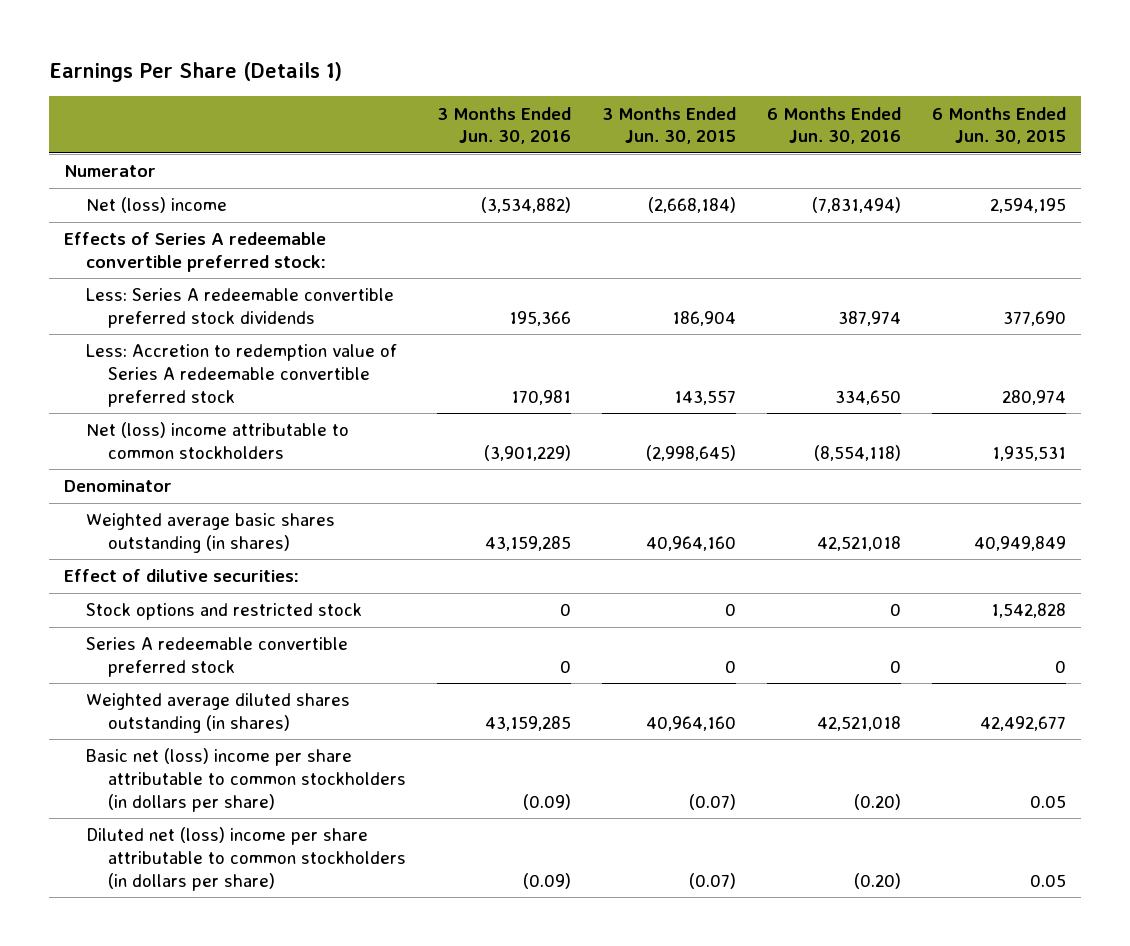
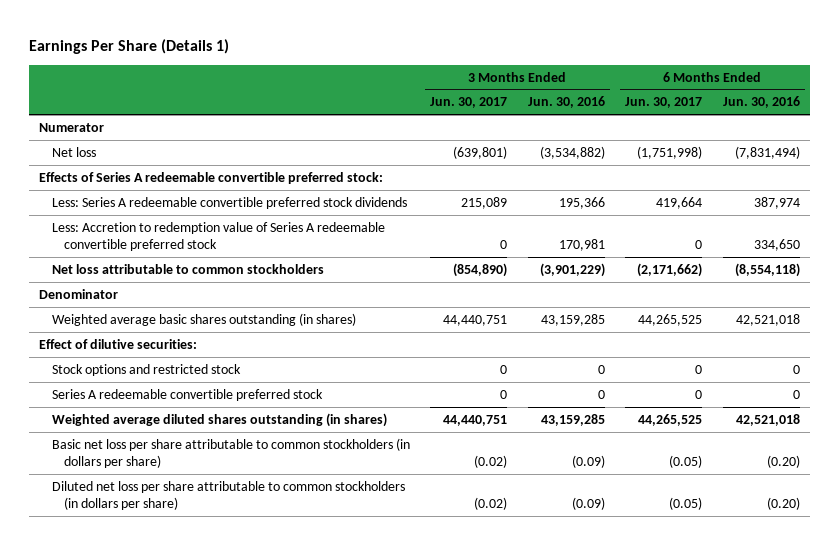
[601,106,736,145] 3 Months Ended Jun. 30, 2015 -> none
[931,106,1066,145] 6 Months Ended Jun. 30, 2015 -> none
none -> [430,97,508,109] Jun. 30, 2017
none -> [625,97,703,109] Jun. 30, 2017
[85,197,227,214] Net (loss) income -> [51,147,96,158] Net loss
[85,422,349,459] Net (loss) income attributable to common stockholders -> [51,264,324,275] Net loss attributable to common stockholders
[85,748,406,812] Basic net (loss) income per share attributable to common stockholders (in dollars per share) -> [51,438,410,469] Basic net loss per share attributable to common stockholders (in dollars per share)
[85,827,406,891] Diluted net (loss) income per share attributable to common stockholders (in dollars per share) -> [51,481,405,511] Diluted net loss per share attributable to common stockholders (in dollars per share)

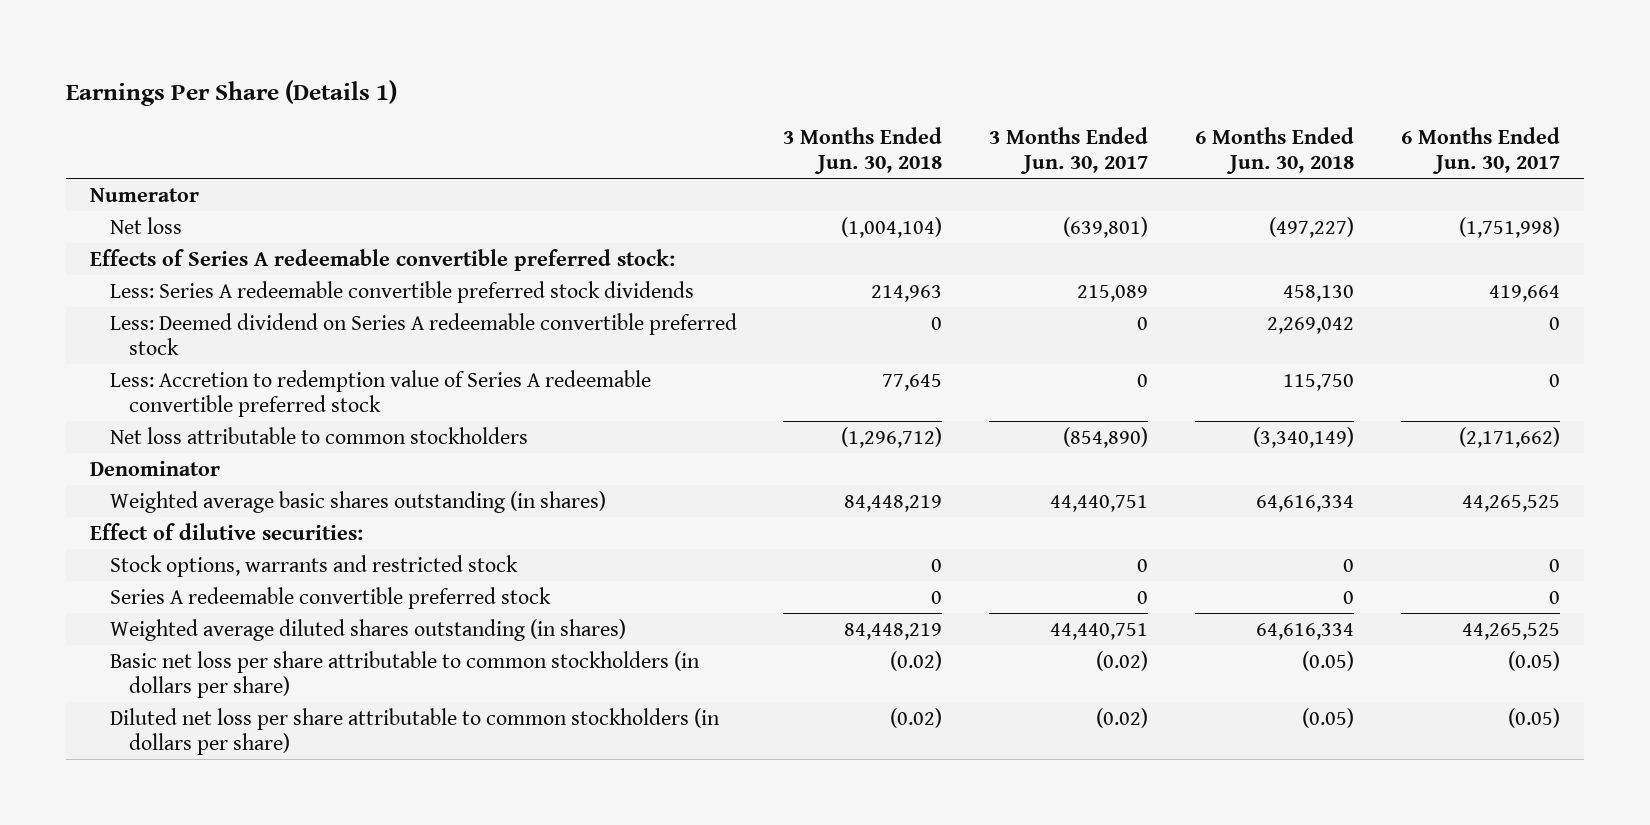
[527,96,605,109] Jun. 30, 2016 -> none
[722,96,800,109] Jun. 30, 2016 -> none
none -> [783,127,943,174] 3 Months Ended Jun. 30, 2018
none -> [1195,127,1355,174] 6 Months Ended Jun. 30, 2018
none -> [109,312,737,355] Less: Deemed dividend on Series A redeemable convertible preferred stock
[51,364,241,377] Stock options and restricted stock -> [109,554,518,577] Stock options, warrants and restricted stock

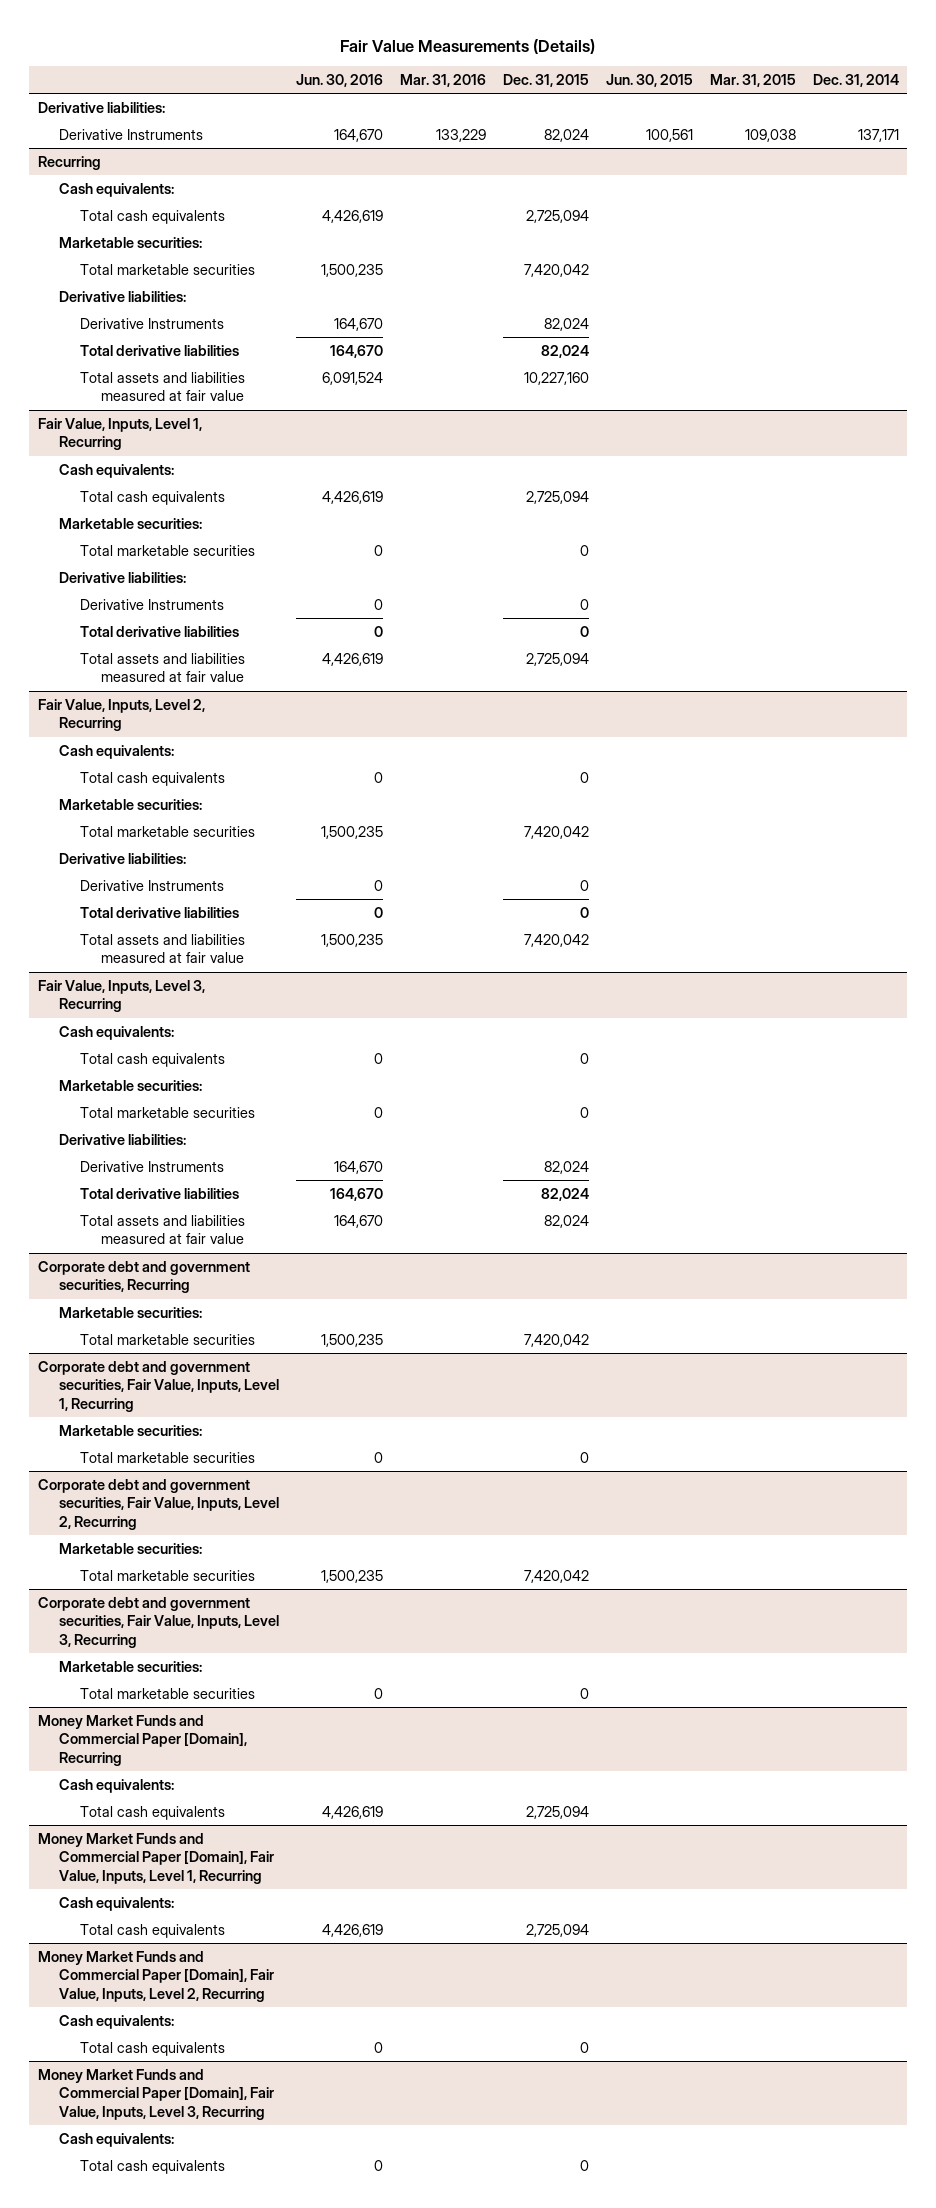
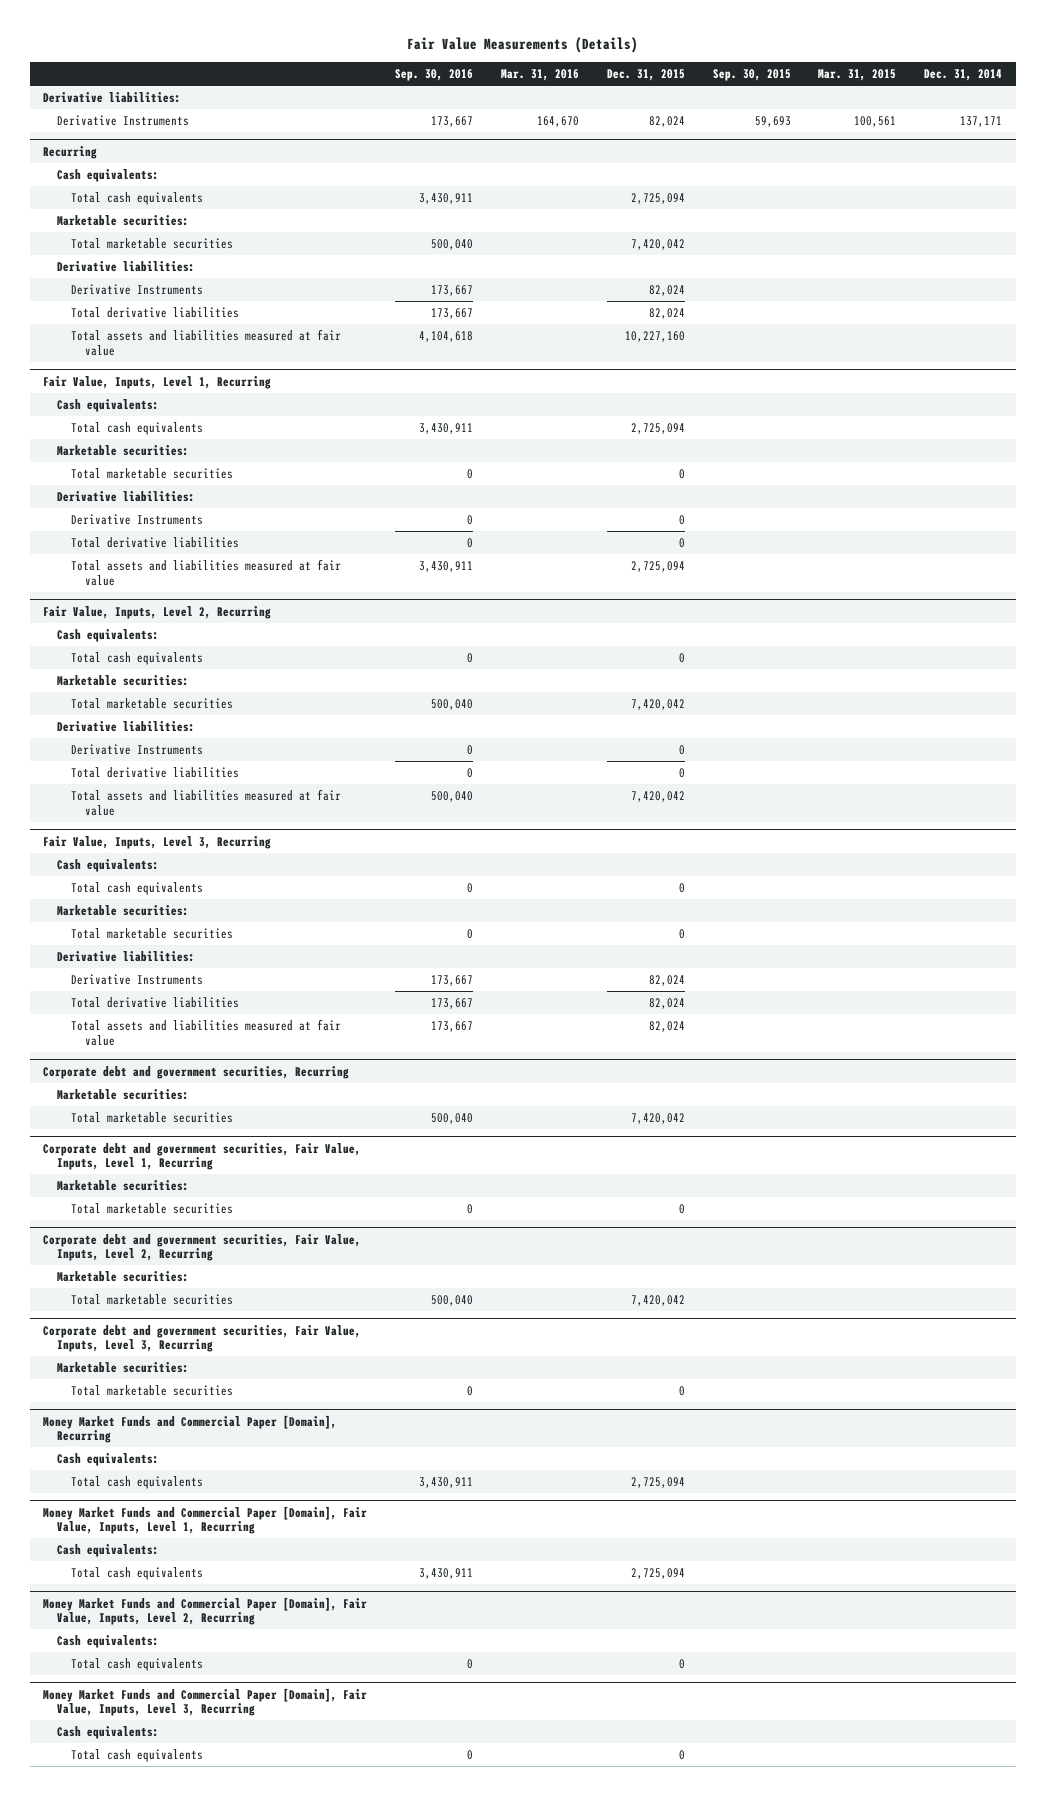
[295,74,383,88] Jun. 30, 2016 -> none
[605,74,693,88] Jun. 30, 2015 -> none
none -> [395,69,474,82] Sep. 30, 2016
none -> [712,69,791,82] Sep. 30, 2015
[435,128,486,142] 133,229 -> [536,116,579,128] 164,670
[744,128,796,142] 109,038 -> [854,116,897,128] 100,561

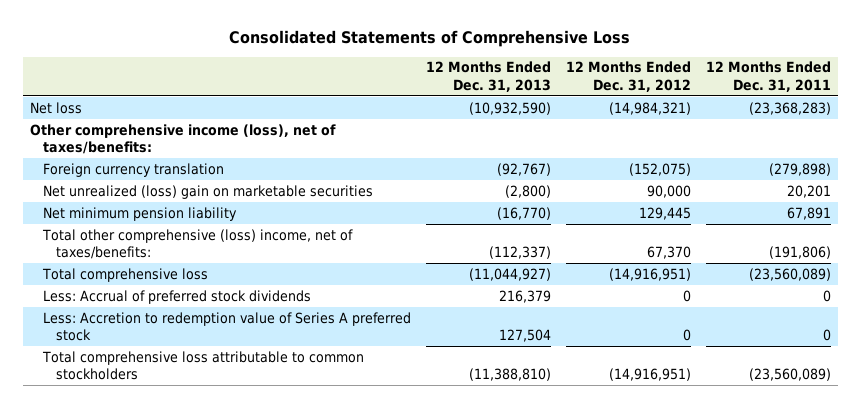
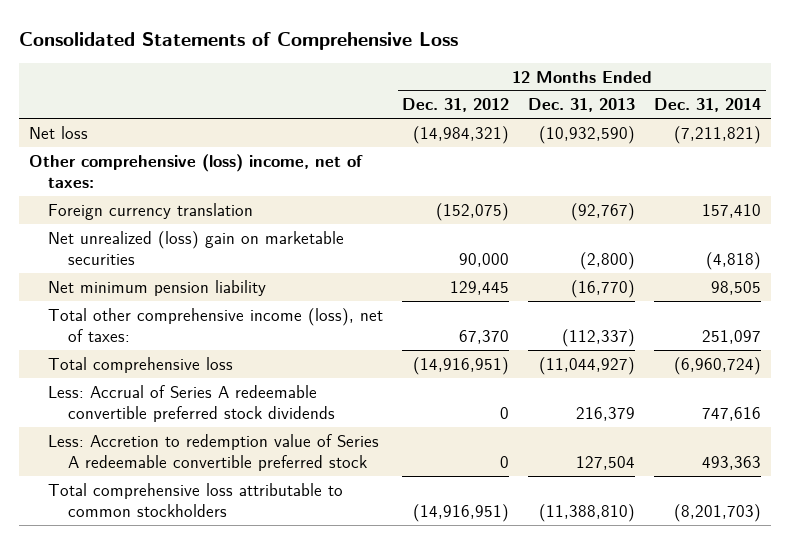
[705,61,831,92] 12 Months Ended Dec. 31, 2011 -> none
none -> [654,98,762,113] Dec. 31, 2014
[30,123,337,154] Other comprehensive income (loss), net of taxes/benefits: -> [28,153,363,188] Other comprehensive (loss) income, net of taxes:
[41,228,353,259] Total other comprehensive (loss) income, net of taxes/benefits: -> [48,307,384,342] Total other comprehensive income (loss), net of taxes:
[42,289,311,304] Less: Accrual of preferred stock dividends -> [48,384,335,422] Less: Accrual of Series A redeemable convertible preferred stock dividends
[42,311,411,341] Less: Accretion to redemption value of Series A preferred stock -> [48,433,380,471] Less: Accretion to redemption value of Series A redeemable convertible preferred stock

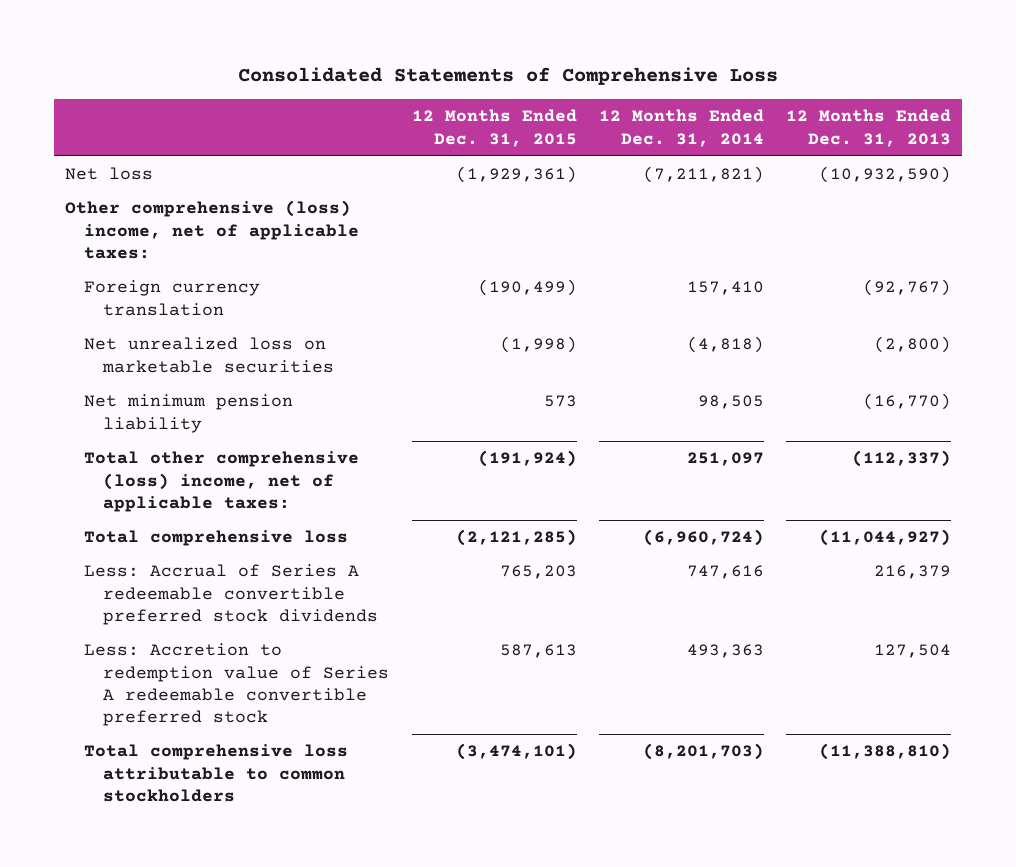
[402,98,510,113] Dec. 31, 2012 -> none
none -> [411,109,577,147] 12 Months Ended Dec. 31, 2015
[28,153,363,188] Other comprehensive (loss) income, net of taxes: -> [64,200,360,259] Other comprehensive (loss) income, net of applicable taxes:
[48,230,345,265] Net unrealized (loss) gain on marketable securities -> [84,337,335,373] Net unrealized loss on marketable securities
[48,307,384,342] Total other comprehensive income (loss), net of taxes: -> [84,451,360,512] Total other comprehensive (loss) income, net of applicable taxes:

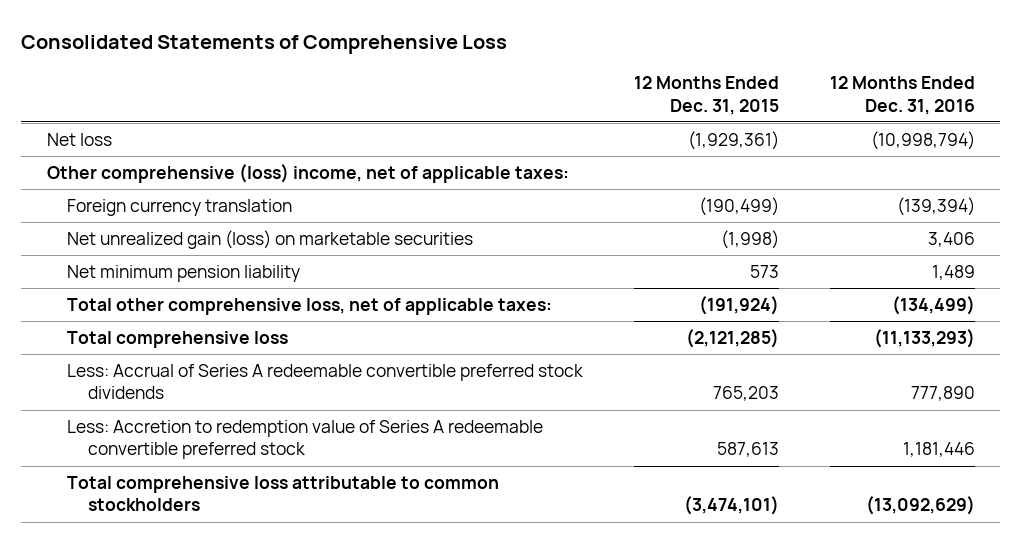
[598,109,764,147] 12 Months Ended Dec. 31, 2014 -> none
[786,109,952,147] 12 Months Ended Dec. 31, 2013 -> none
none -> [829,76,975,115] 12 Months Ended Dec. 31, 2016
[84,337,335,373] Net unrealized loss on marketable securities -> [67,230,474,250] Net unrealized gain (loss) on marketable securities
[84,451,360,512] Total other comprehensive (loss) income, net of applicable taxes: -> [67,298,553,316] Total other comprehensive loss, net of applicable taxes:

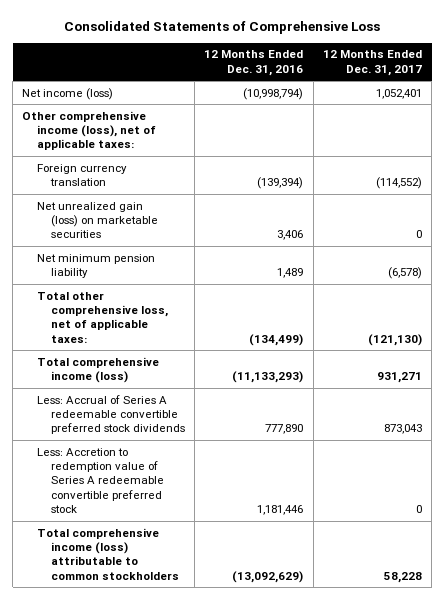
[633,76,779,115] 12 Months Ended Dec. 31, 2015 -> none
none -> [323,50,423,76] 12 Months Ended Dec. 31, 2017
[46,133,112,147] Net loss -> [22,87,114,100] Net income (loss)
[46,164,569,184] Other comprehensive (loss) income, net of applicable taxes: -> [22,110,156,151] Other comprehensive income (loss), net of applicable taxes:
[67,331,289,349] Total comprehensive loss -> [36,356,159,384] Total comprehensive income (loss)
[67,476,500,512] Total comprehensive loss attributable to common stockholders -> [36,527,179,580] Total comprehensive income (loss) attributable to common stockholders

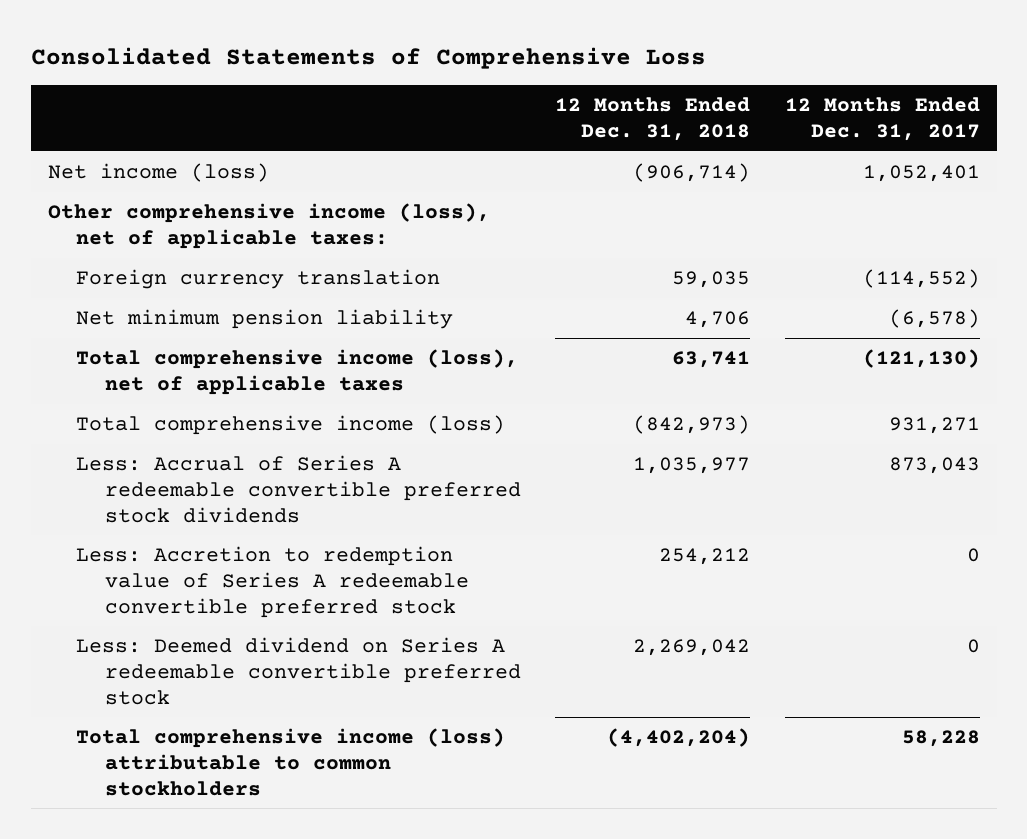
[204,50,304,76] 12 Months Ended Dec. 31, 2016 -> none
none -> [555,97,751,142] 12 Months Ended Dec. 31, 2018
[36,201,158,239] Net unrealized gain (loss) on marketable securities -> none
[36,291,168,343] Total other comprehensive loss, net of applicable taxes: -> [76,349,519,395] Total comprehensive income (loss), net of applicable taxes
none -> [76,637,521,705] Less: Deemed dividend on Series A redeemable convertible preferred stock

